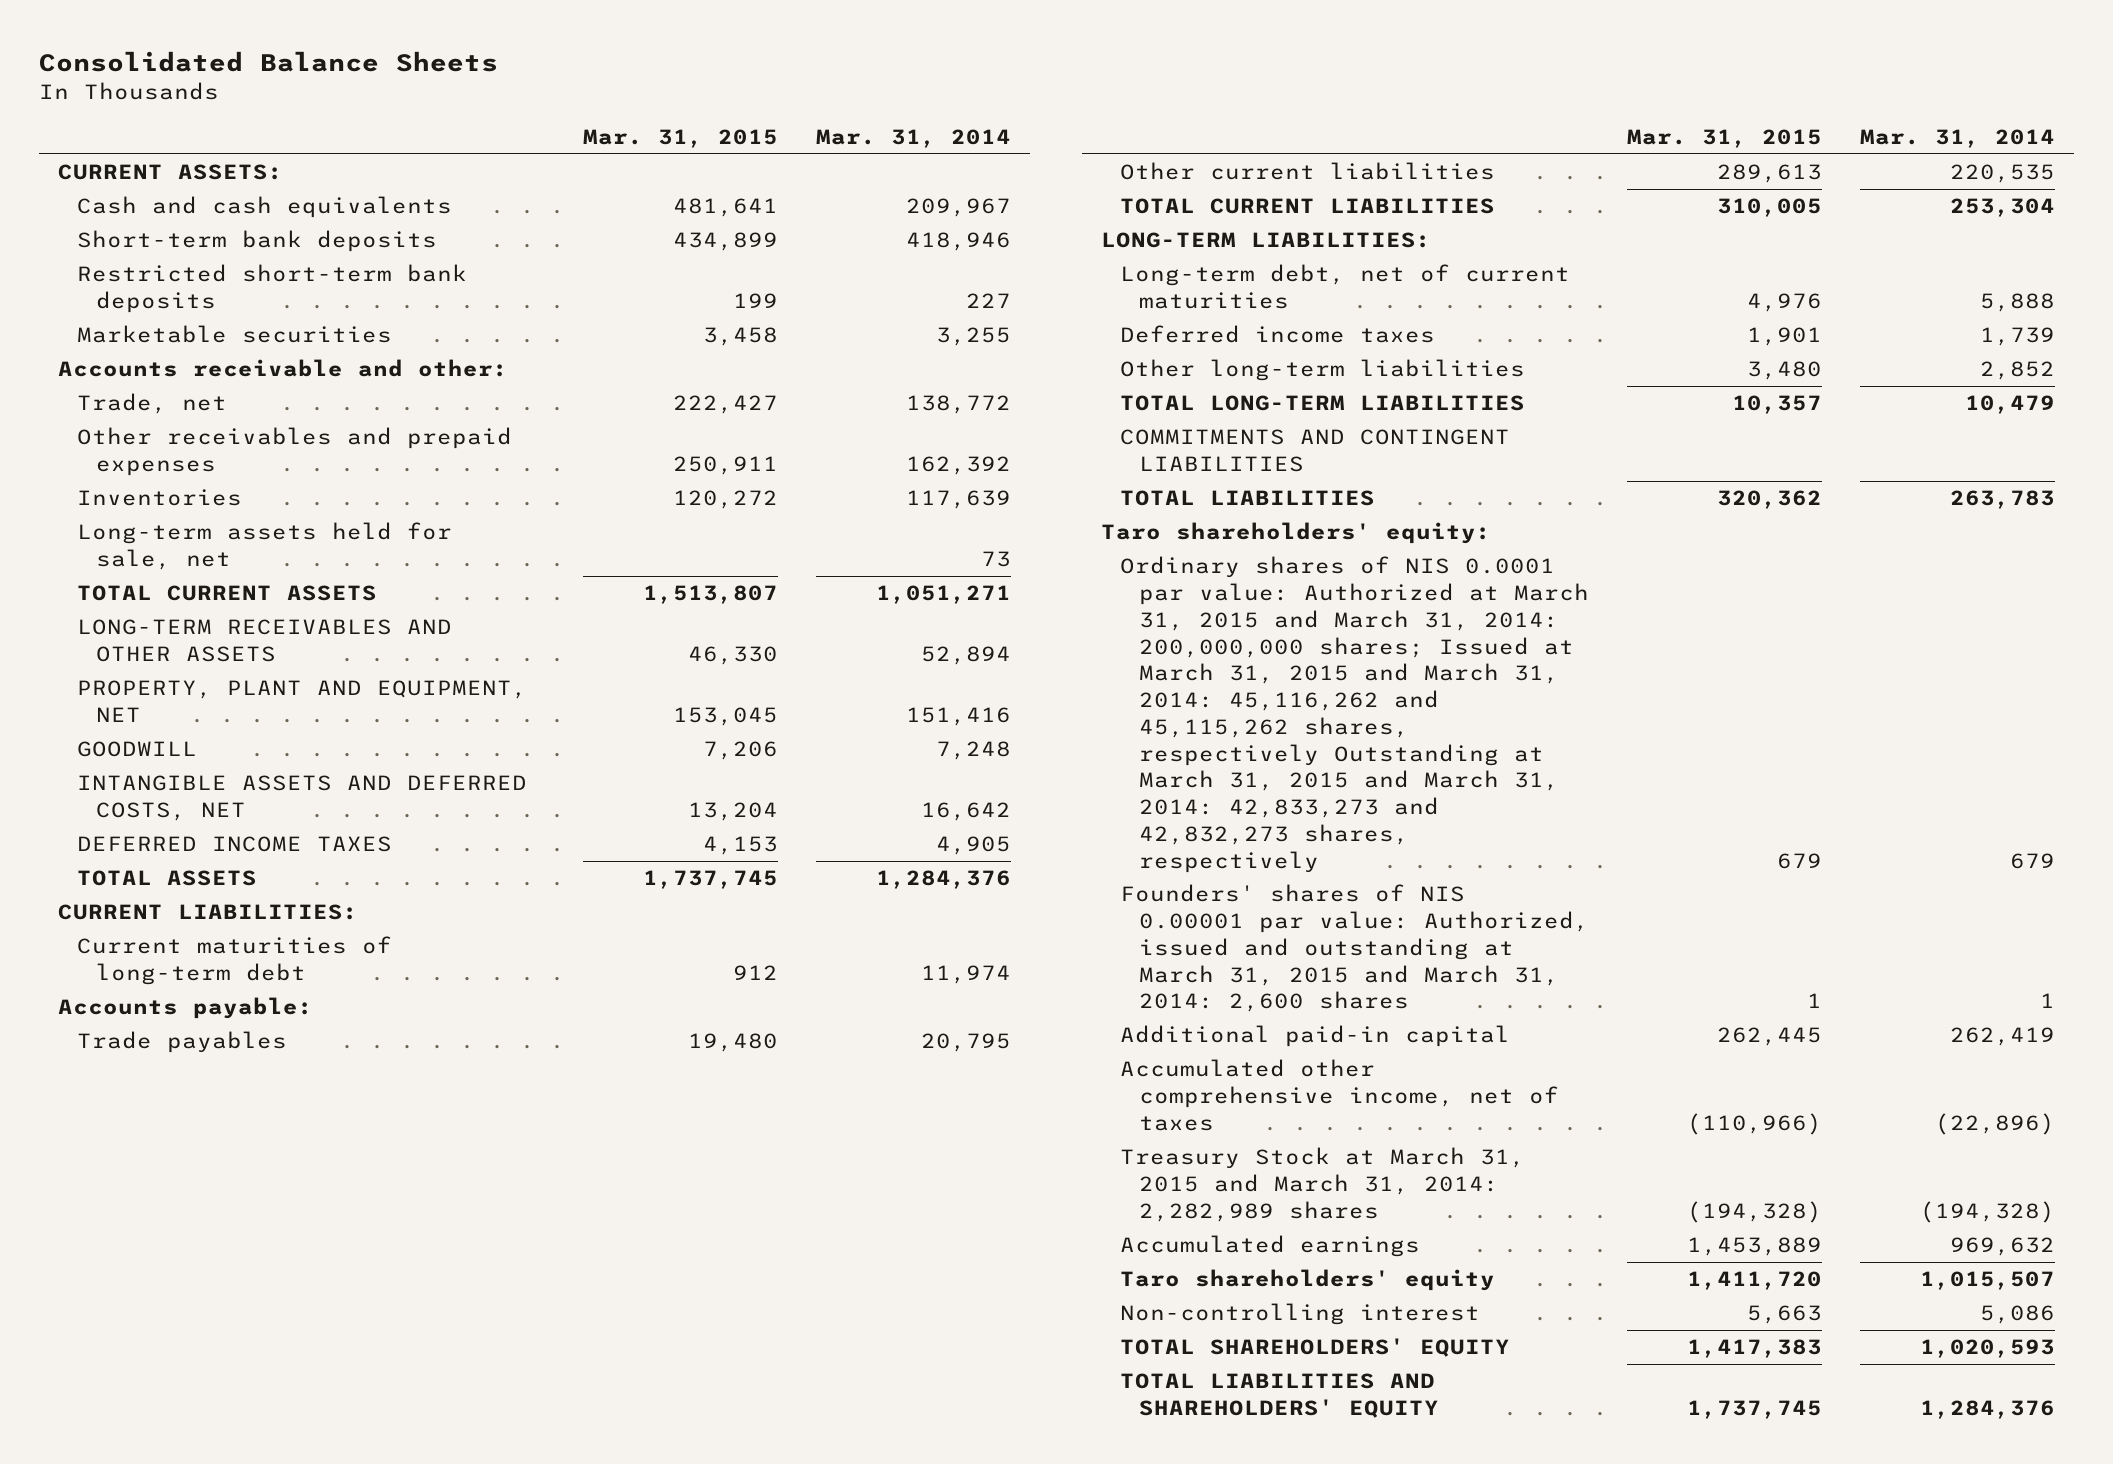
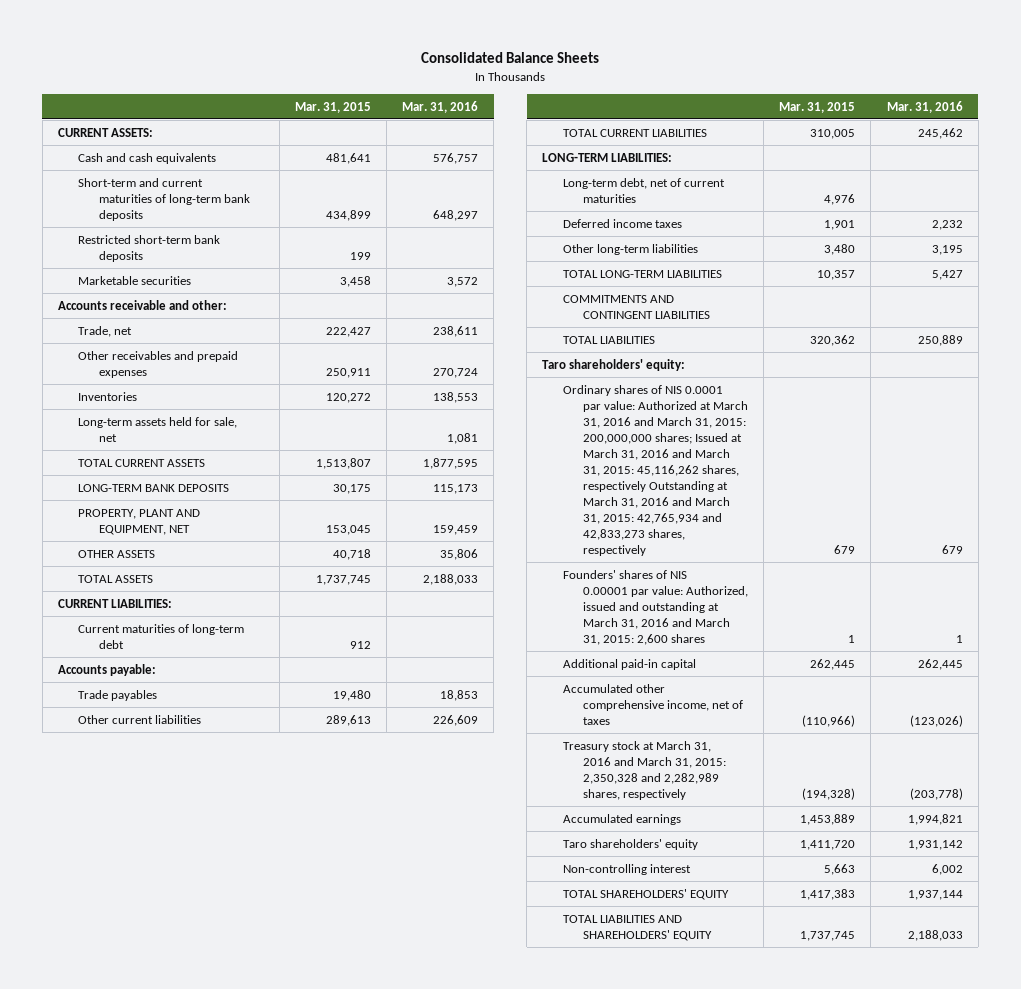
[816,128,1012,148] Mar. 31, 2014 -> none
none -> [402,100,479,113] Mar. 31, 2016
[76,230,437,253] Short-term bank deposits -> [78,177,250,221] Short-term and current maturities of long-term bank deposits
[76,619,452,663] LONG-TERM RECEIVABLES AND OTHER ASSETS -> none
none -> [78,483,230,492] LONG-TERM BANK DEPOSITS
[76,741,197,758] GOODWILL -> none
[76,775,527,822] INTANGIBLE ASSETS AND DEFERRED COSTS, NET -> none
[76,836,392,853] DEFERRED INCOME TAXES -> none
none -> [78,549,156,558] OTHER ASSETS
[1120,556,1590,873] Ordinary shares of NIS 0.0001 par value: Authorized at March 31, 2015 and March 31, 2014: 200,000,000 shares; Issued at March 31, 2015 and March 31, 2014: 45,116,262 and 45,115,262 shares, respectively Outstanding at March 31, 2015 and March 31, 2014: 42,833,273 and 42,832,273 shares, respectively -> [562,384,748,556] Ordinary shares of NIS 0.0001 par value: Authorized at March 31, 2016 and March 31, 2015: 200,000,000 shares; Issued at March 31, 2016 and March 31, 2015: 45,116,262 shares, respectively Outstanding at March 31, 2016 and March 31, 2015: 42,765,934 and 42,833,273 shares, respectively
[1120,884,1590,1013] Founders' shares of NIS 0.00001 par value: Authorized, issued and outstanding at March 31, 2015 and March 31, 2014: 2,600 shares -> [562,569,748,645] Founders' shares of NIS 0.00001 par value: Authorized, issued and outstanding at March 31, 2016 and March 31, 2015: 2,600 shares
[1120,1147,1526,1222] Treasury Stock at March 31, 2015 and March 31, 2014: 2,282,989 shares -> [562,740,726,800] Treasury stock at March 31, 2016 and March 31, 2015: 2,350,328 and 2,282,989 shares, respectively

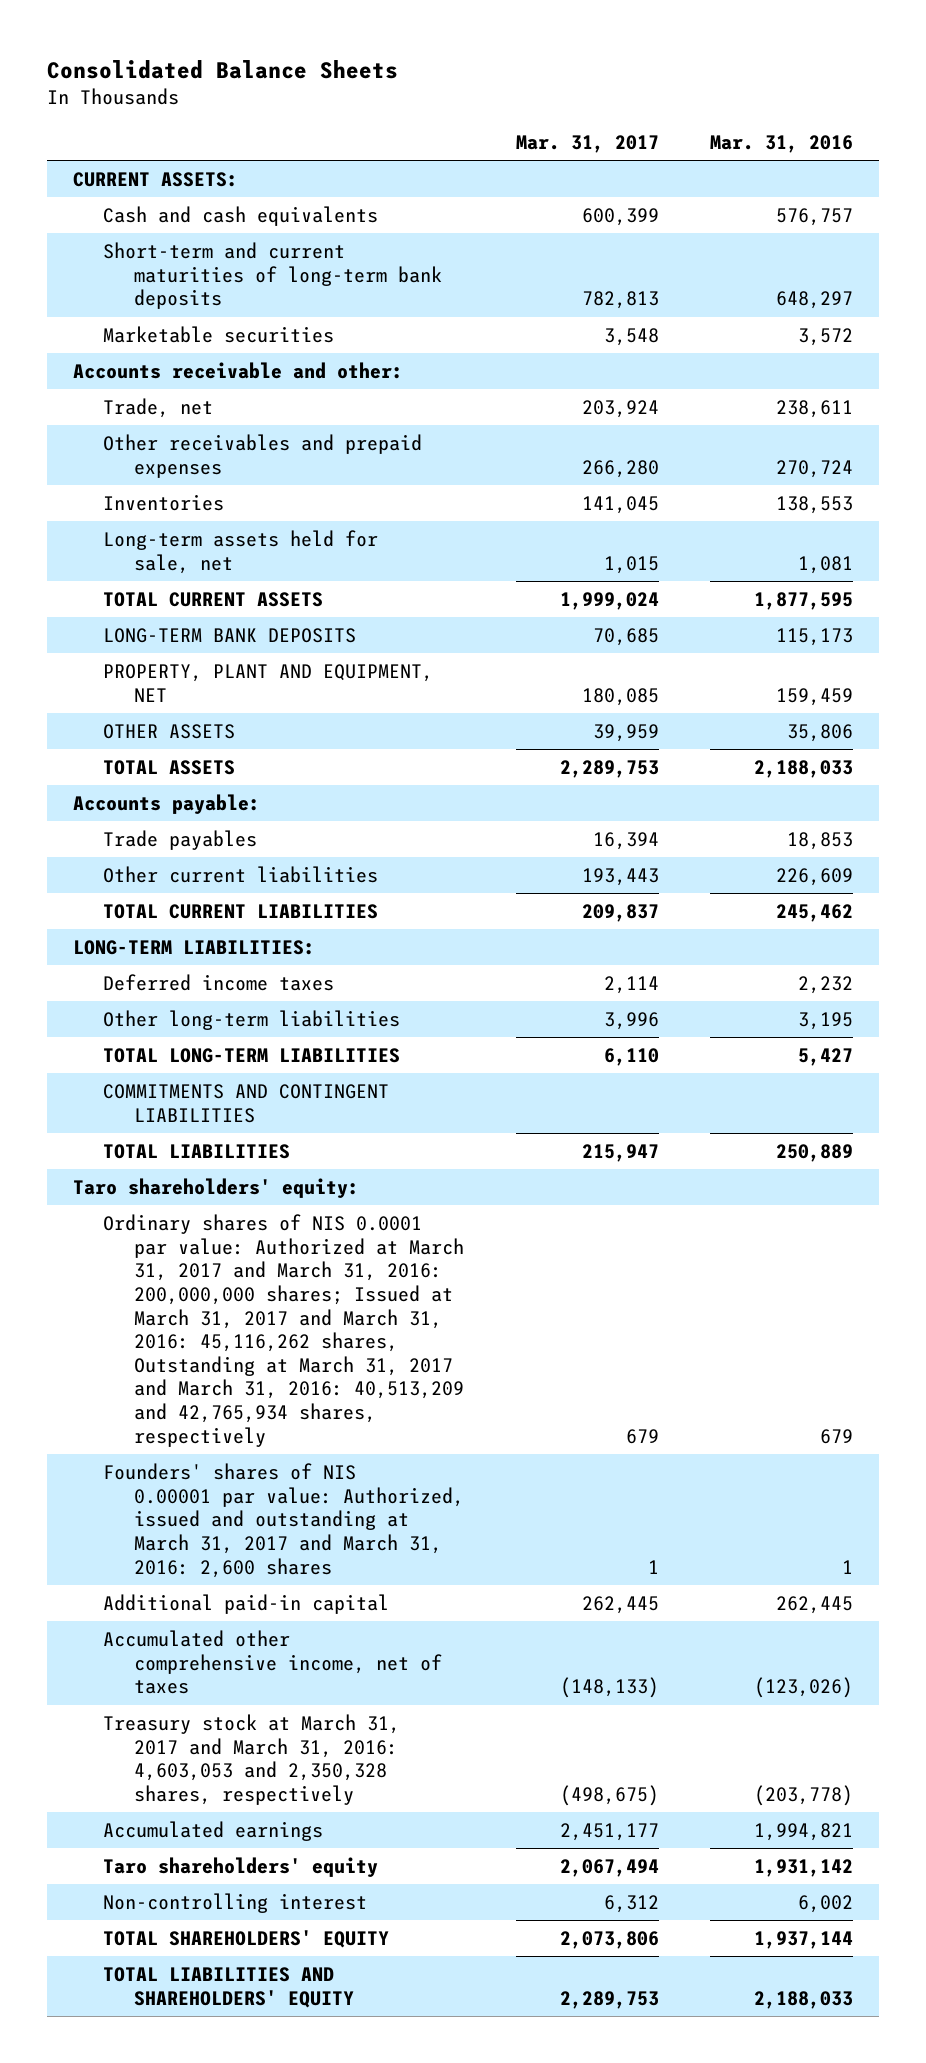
[294,101,371,113] Mar. 31, 2015 -> none
none -> [515,134,659,153] Mar. 31, 2017
[78,234,221,262] Restricted short-term bank deposits -> none
[58,598,173,608] CURRENT LIABILITIES: -> none
[78,623,245,649] Current maturities of long-term debt -> none
[562,177,725,203] Long-term debt, net of current maturities -> none
[562,384,748,556] Ordinary shares of NIS 0.0001 par value: Authorized at March 31, 2016 and March 31, 2015: 200,000,000 shares; Issued at March 31, 2016 and March 31, 2015: 45,116,262 shares, respectively Outstanding at March 31, 2016 and March 31, 2015: 42,765,934 and 42,833,273 shares, respectively -> [103,1214,464,1447] Ordinary shares of NIS 0.0001 par value: Authorized at March 31, 2017 and March 31, 2016: 200,000,000 shares; Issued at March 31, 2017 and March 31, 2016: 45,116,262 shares, Outstanding at March 31, 2017 and March 31, 2016: 40,513,209 and 42,765,934 shares, respectively
[562,569,748,645] Founders' shares of NIS 0.00001 par value: Authorized, issued and outstanding at March 31, 2016 and March 31, 2015: 2,600 shares -> [103,1463,464,1578] Founders' shares of NIS 0.00001 par value: Authorized, issued and outstanding at March 31, 2017 and March 31, 2016: 2,600 shares
[562,740,726,800] Treasury stock at March 31, 2016 and March 31, 2015: 2,350,328 and 2,282,989 shares, respectively -> [103,1714,401,1805] Treasury stock at March 31, 2017 and March 31, 2016: 4,603,053 and 2,350,328 shares, respectively

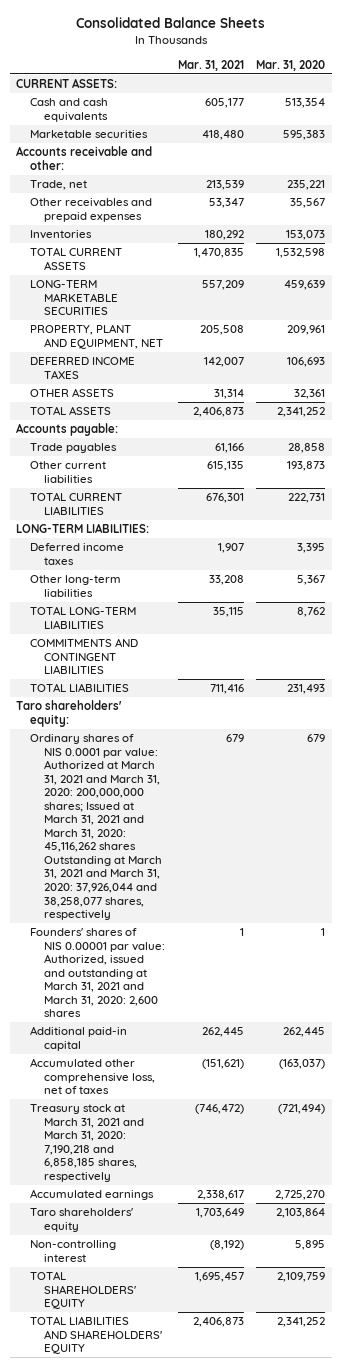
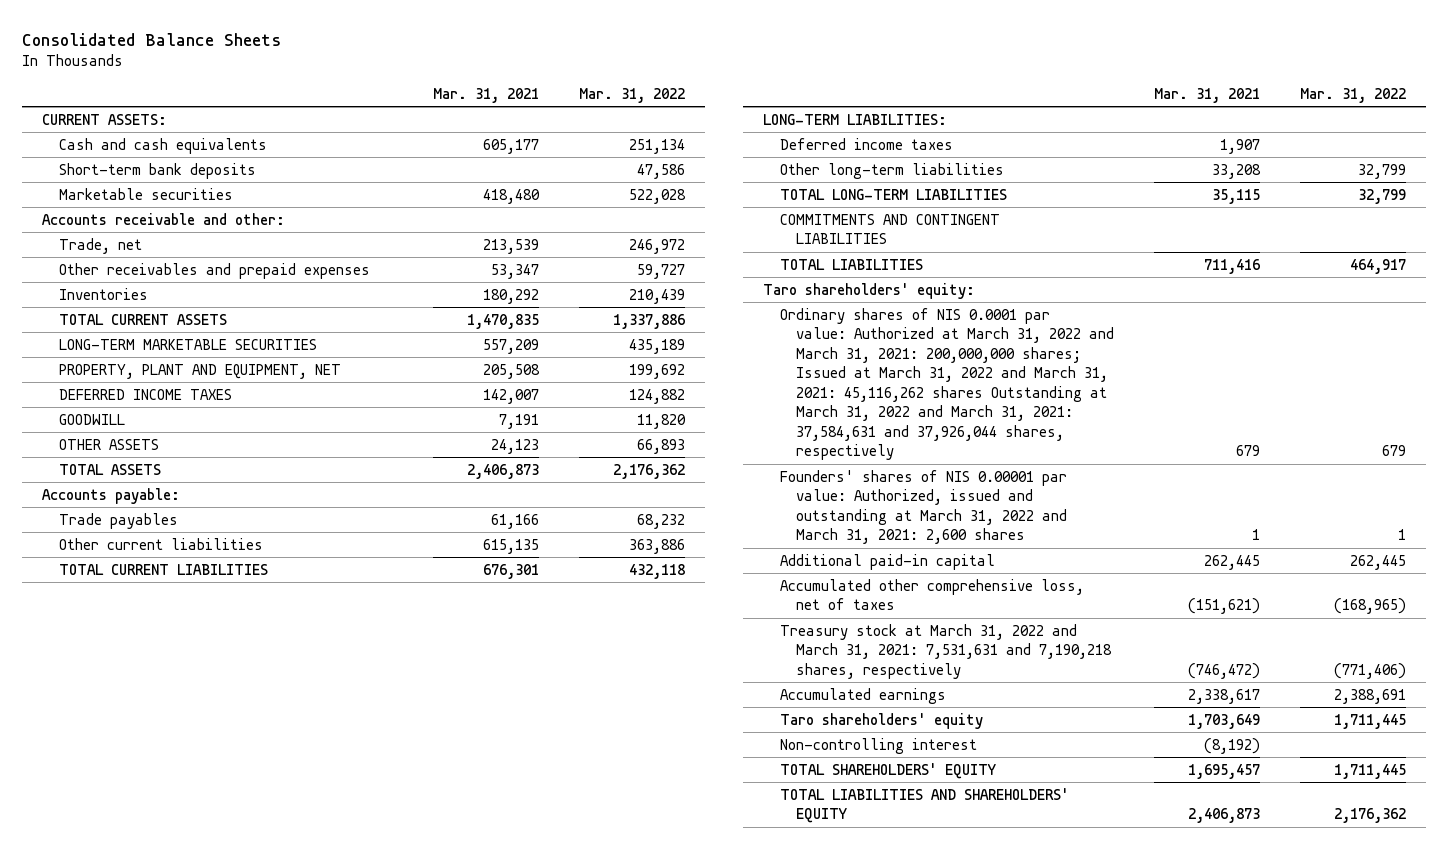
[256,59,326,71] Mar. 31, 2020 -> none
none -> [579,87,686,103] Mar. 31, 2022
none -> [58,162,256,179] Short-term bank deposits
none -> [58,413,125,425] GOODWILL
[213,389,244,400] 31,314 -> [491,438,540,454] 24,123
[30,734,162,921] Ordinary shares of NIS 0.0001 par value: Authorized at March 31, 2021 and March 31, 2020: 200,000,000 shares; Issued at March 31, 2021 and March 31, 2020: 45,116,262 shares Outstanding at March 31, 2021 and March 31, 2020: 37,926,044 and 38,258,077 shares, respectively -> [779,307,1115,461] Ordinary shares of NIS 0.0001 par value: Authorized at March 31, 2022 and March 31, 2021: 200,000,000 shares; Issued at March 31, 2022 and March 31, 2021: 45,116,262 shares Outstanding at March 31, 2022 and March 31, 2021: 37,584,631 and 37,926,044 shares, respectively
[30,928,165,1018] Founders' shares of NIS 0.00001 par value: Authorized, issued and outstanding at March 31, 2021 and March 31, 2020: 2,600 shares -> [779,469,1068,545] Founders' shares of NIS 0.00001 par value: Authorized, issued and outstanding at March 31, 2022 and March 31, 2021: 2,600 shares
[30,1104,144,1182] Treasury stock at March 31, 2021 and March 31, 2020: 7,190,218 and 6,858,185 shares, respectively -> [779,623,1113,679] Treasury stock at March 31, 2022 and March 31, 2021: 7,531,631 and 7,190,218 shares, respectively

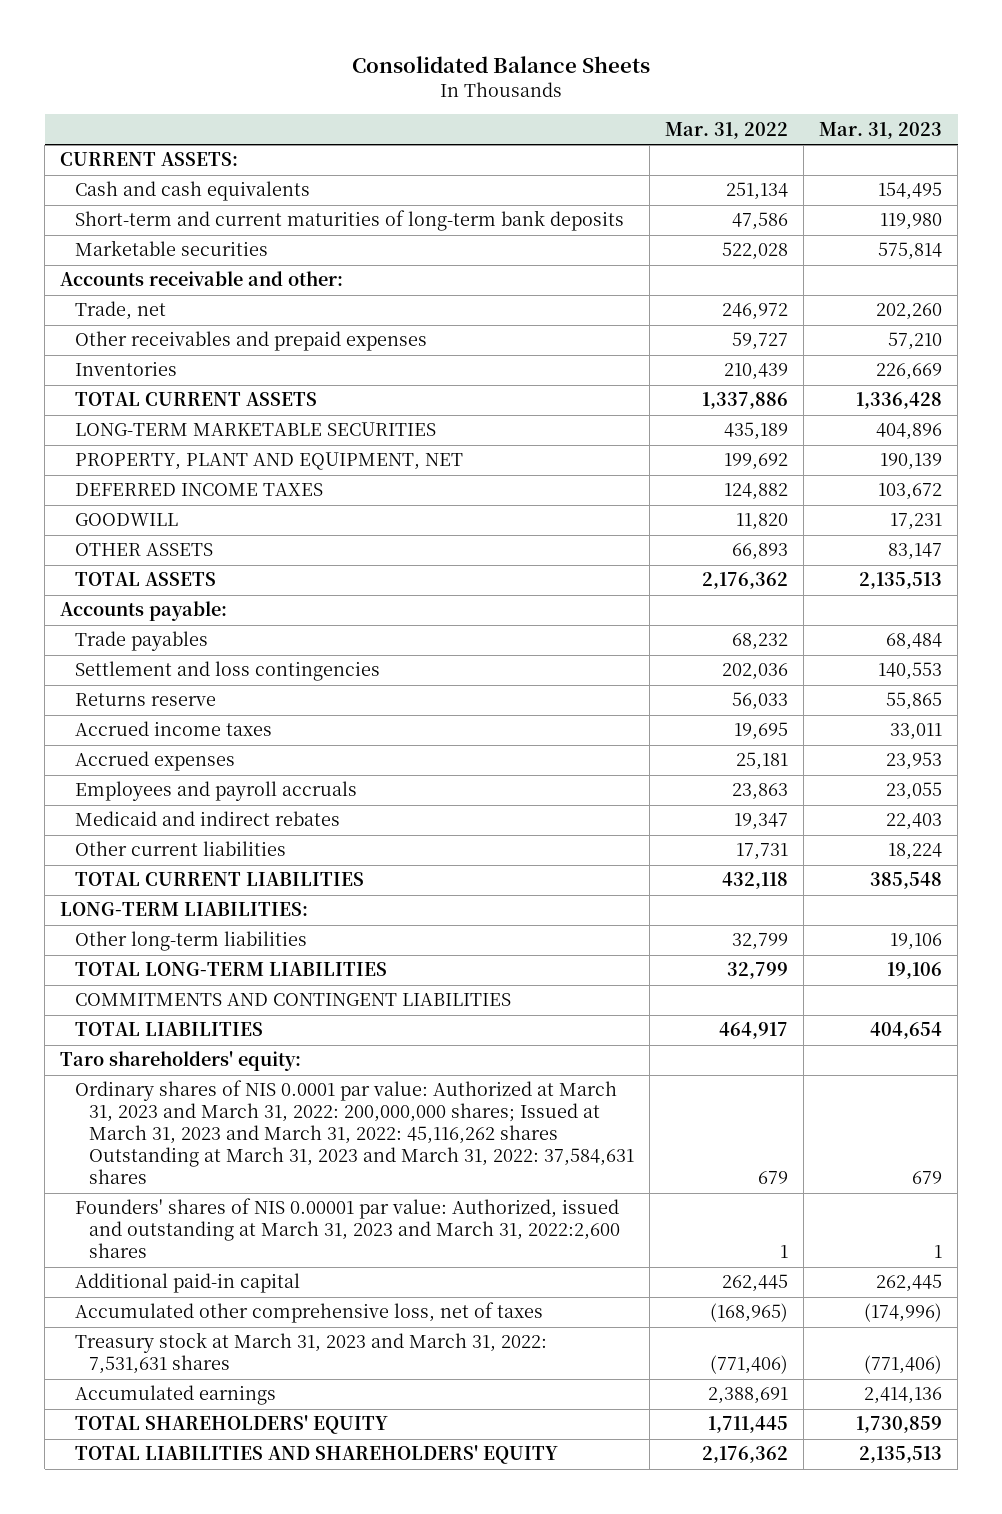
[433,87,540,103] Mar. 31, 2021 -> none
none -> [819,121,943,139] Mar. 31, 2023
[58,162,256,179] Short-term bank deposits -> [74,210,624,232] Short-term and current maturities of long-term bank deposits
none -> [74,661,380,682] Settlement and loss contingencies
none -> [74,693,216,707] Returns reserve
none -> [74,721,272,737] Accrued income taxes
none -> [74,751,235,772] Accrued expenses
none -> [74,781,357,802] Employees and payroll accruals
none -> [74,811,340,827] Medicaid and indirect rebates
[629,538,686,554] 363,886 -> [735,843,788,861] 17,731
[779,137,953,150] Deferred income taxes -> none
[779,307,1115,461] Ordinary shares of NIS 0.0001 par value: Authorized at March 31, 2022 and March 31, 2021: 200,000,000 shares; Issued at March 31, 2022 and March 31, 2021: 45,116,262 shares Outstanding at March 31, 2022 and March 31, 2021: 37,584,631 and 37,926,044 shares, respectively -> [74,1080,634,1185] Ordinary shares of NIS 0.0001 par value: Authorized at March 31, 2023 and March 31, 2022: 200,000,000 shares; Issued at March 31, 2023 and March 31, 2022: 45,116,262 shares Outstanding at March 31, 2023 and March 31, 2022: 37,584,631 shares
[779,469,1068,545] Founders' shares of NIS 0.00001 par value: Authorized, issued and outstanding at March 31, 2022 and March 31, 2021: 2,600 shares -> [74,1198,620,1259] Founders' shares of NIS 0.00001 par value: Authorized, issued and outstanding at March 31, 2023 and March 31, 2022:2,600 shares
[779,623,1113,679] Treasury stock at March 31, 2022 and March 31, 2021: 7,531,631 and 7,190,218 shares, respectively -> [74,1332,547,1375] Treasury stock at March 31, 2023 and March 31, 2022: 7,531,631 shares
[779,712,983,729] Taro shareholders' equity -> none
[779,737,977,754] Non-controlling interest -> none

